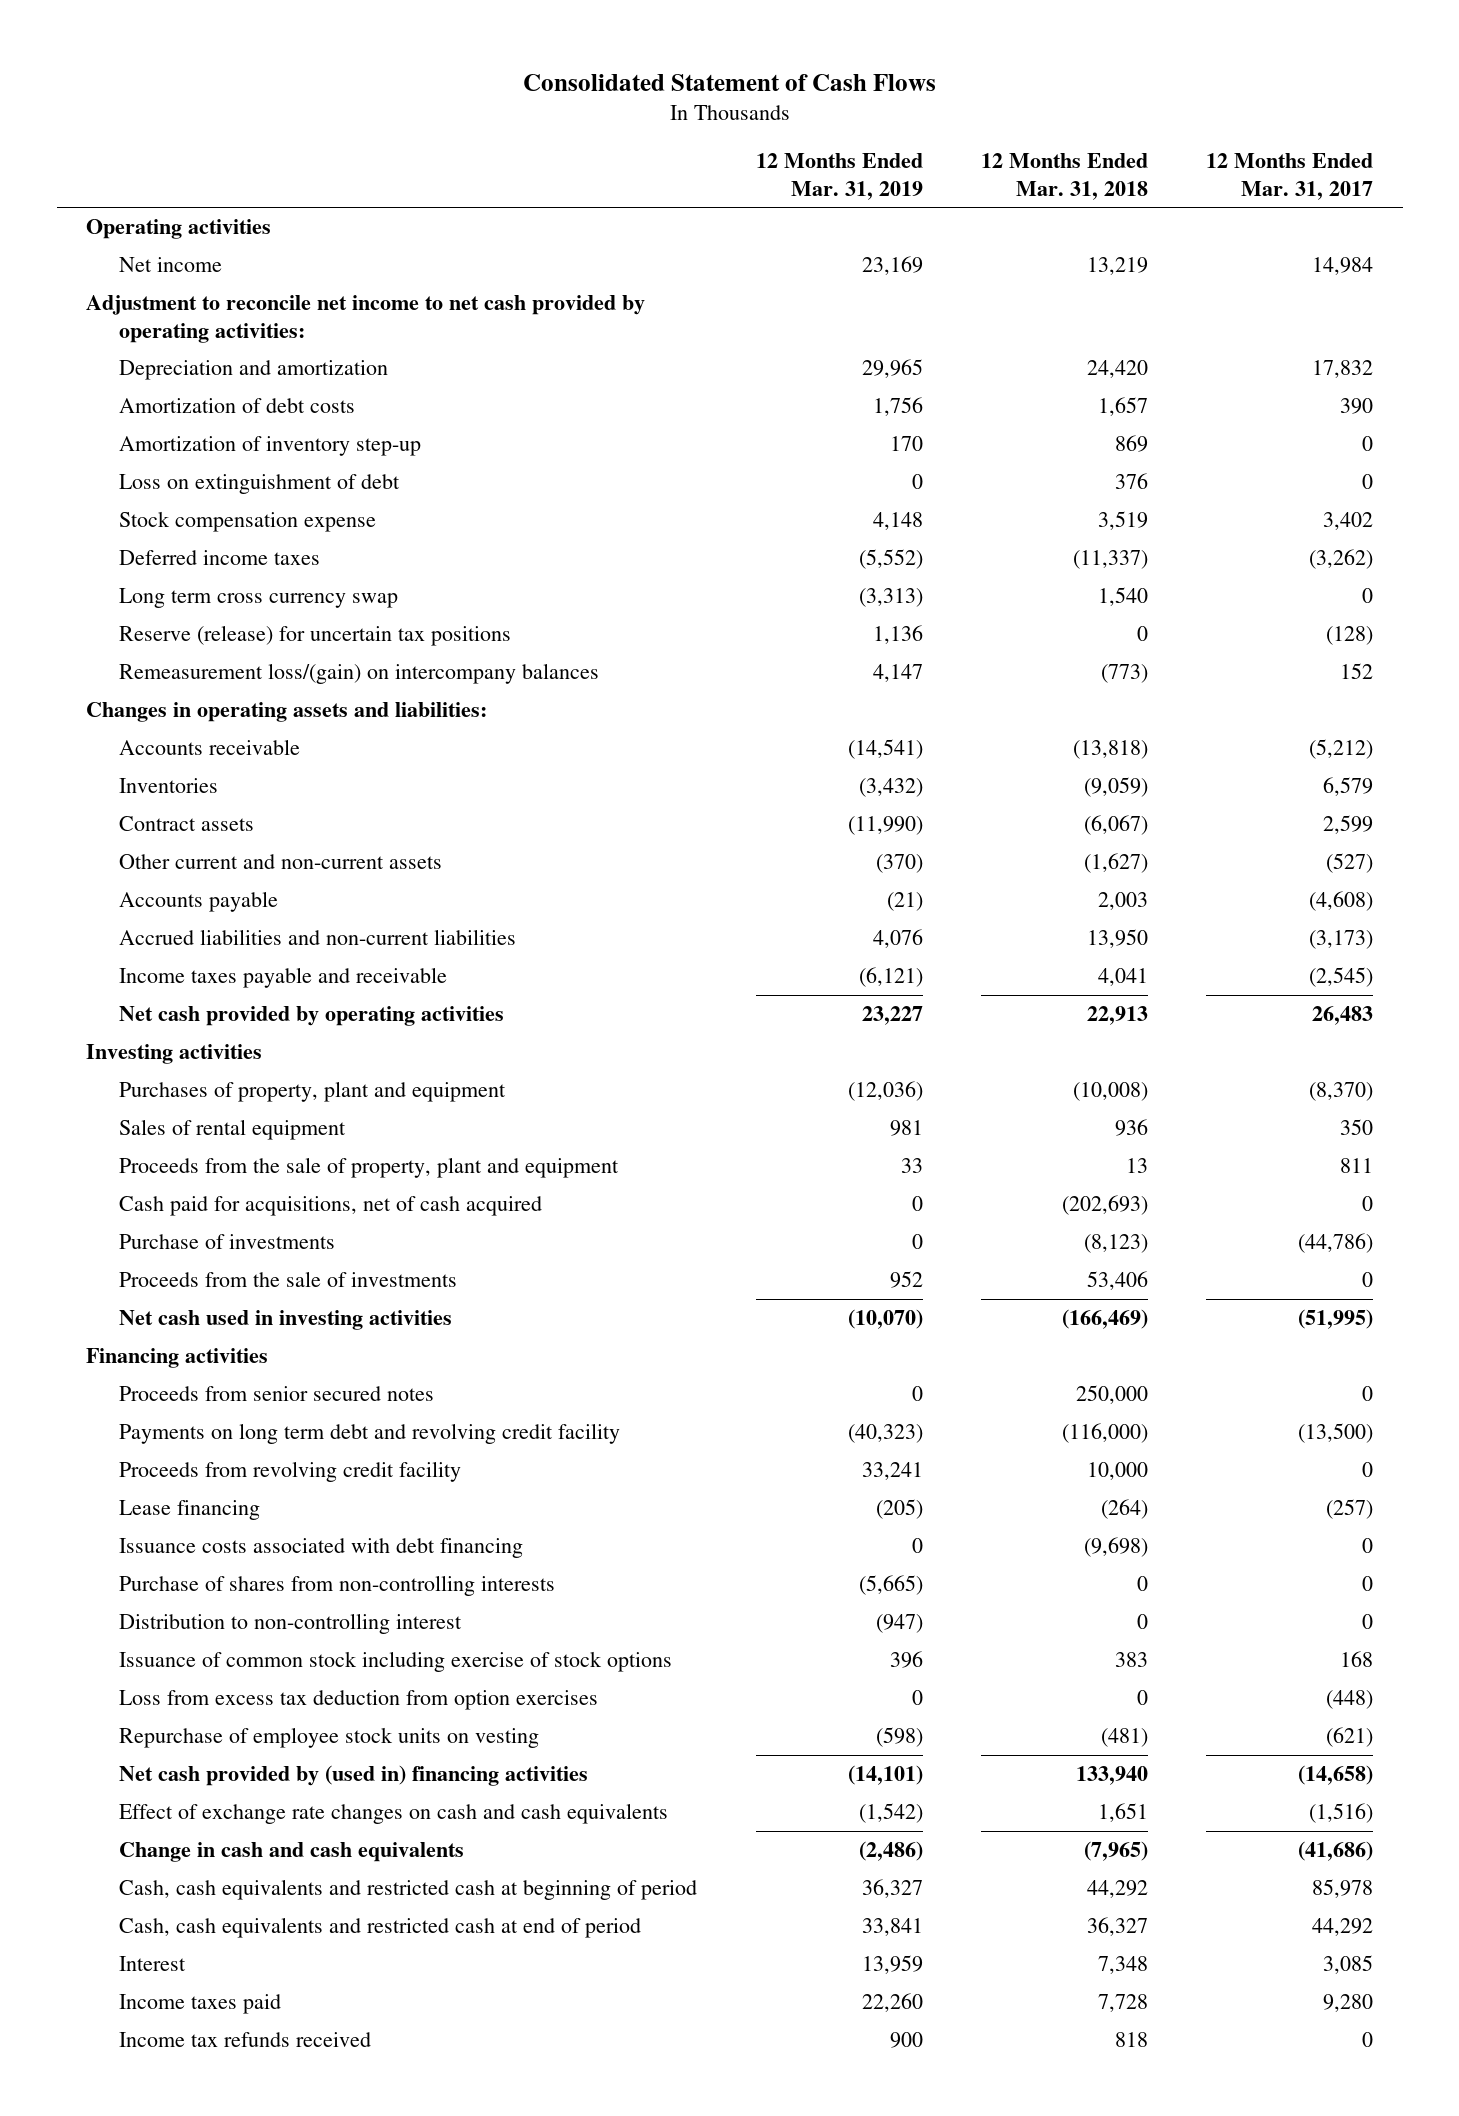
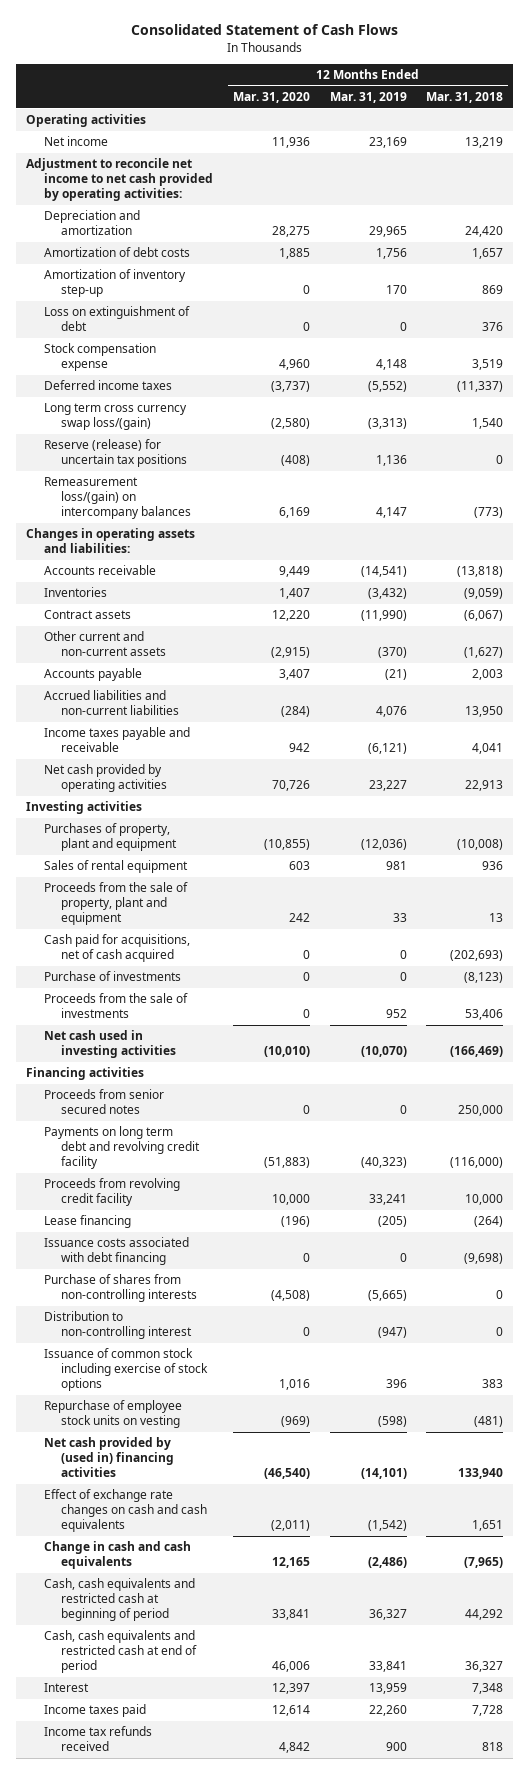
[1206,153,1374,200] 12 Months Ended Mar. 31, 2017 -> none
none -> [232,92,310,104] Mar. 31, 2020
[119,588,399,609] Long term cross currency swap -> [43,403,187,431] Long term cross currency swap loss/(gain)
[119,1690,599,1711] Loss from excess tax deduction from option exercises -> none

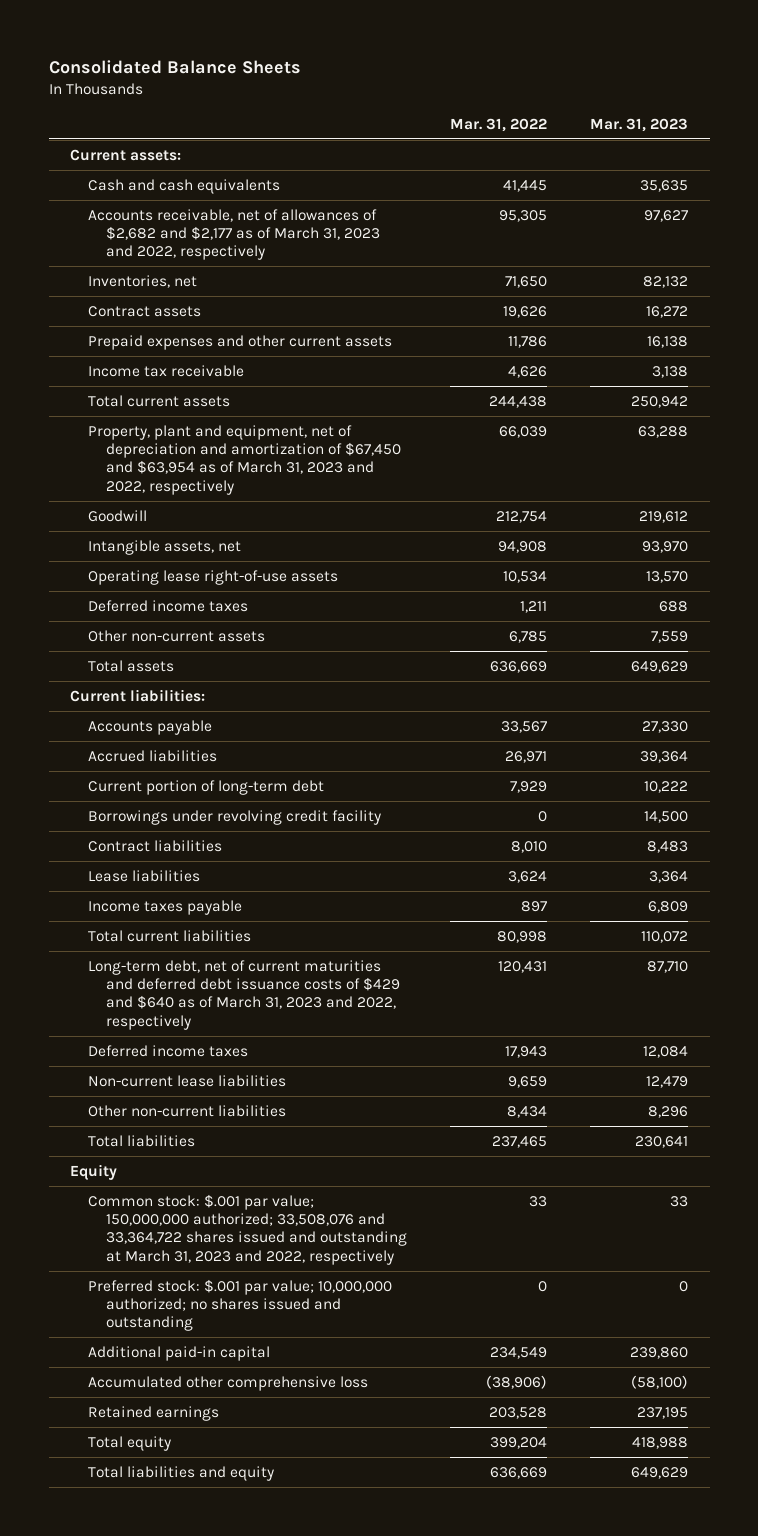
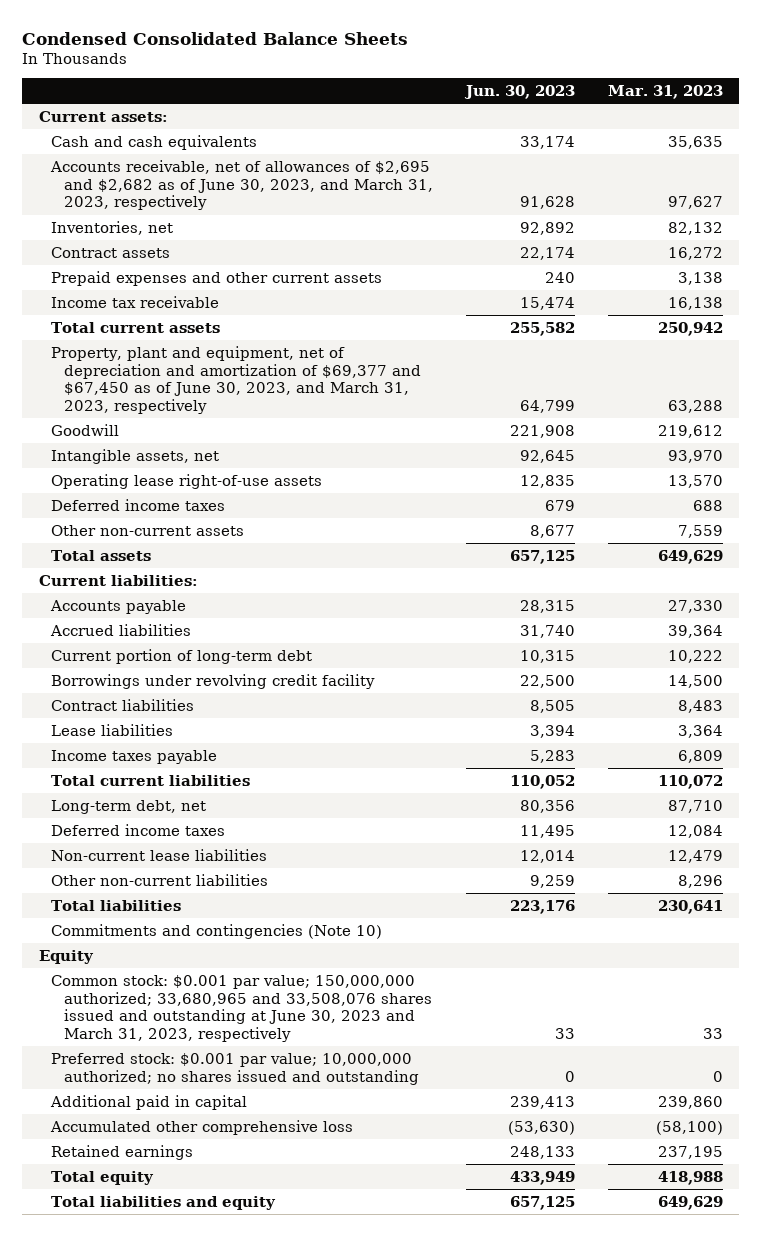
[48,59,301,74] Consolidated Balance Sheets -> [22,31,409,45] Condensed Consolidated Balance Sheets
[450,117,548,132] Mar. 31, 2022 -> none
none -> [463,85,575,100] Jun. 30, 2023
[88,208,380,261] Accounts receivable, net of allowances of $2,682 and $2,177 as of March 31, 2023 and 2022, respectively -> [50,159,433,211] Accounts receivable, net of allowances of $2,695 and $2,682 as of June 30, 2023, and March 31, 2023, respectively
[647,335,689,348] 16,138 -> [677,271,723,285] 3,138
[652,365,689,378] 3,138 -> [667,296,723,310] 16,138
[88,424,401,495] Property, plant and equipment, net of depreciation and amortization of $67,450 and $63,954 as of March 31, 2023 and 2022, respectively -> [51,345,421,415] Property, plant and equipment, net of depreciation and amortization of $69,377 and $67,450 as of June 30, 2023, and March 31, 2023, respectively
[88,959,400,1030] Long-term debt, net of current maturities and deferred debt issuance costs of $429 and $640 as of March 31, 2023 and 2022, respectively -> [51,799,207,814] Long-term debt, net
none -> [51,923,383,939] Commitments and contingencies (Note 10)
[88,1193,407,1265] Common stock: $.001 par value; 150,000,000 authorized; 33,508,076 and 33,364,722 shares issued and outstanding at March 31, 2023 and 2022, respectively -> [51,974,432,1043] Common stock: $0.001 par value; 150,000,000 authorized; 33,680,965 and 33,508,076 shares issued and outstanding at June 30, 2023 and March 31, 2023, respectively
[88,1278,393,1332] Preferred stock: $.001 par value; 10,000,000 authorized; no shares issued and outstanding -> [51,1052,419,1085] Preferred stock: $0.001 par value; 10,000,000 authorized; no shares issued and outstanding
[88,1345,271,1361] Additional paid-in capital -> [50,1094,248,1110] Additional paid in capital

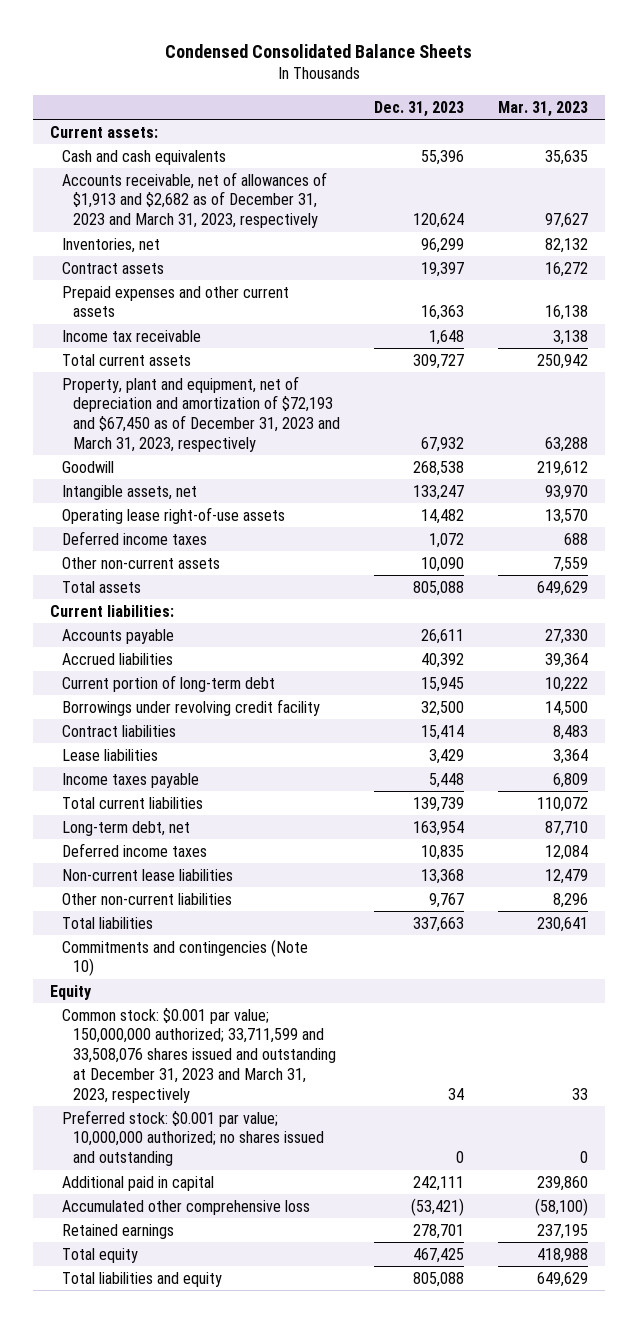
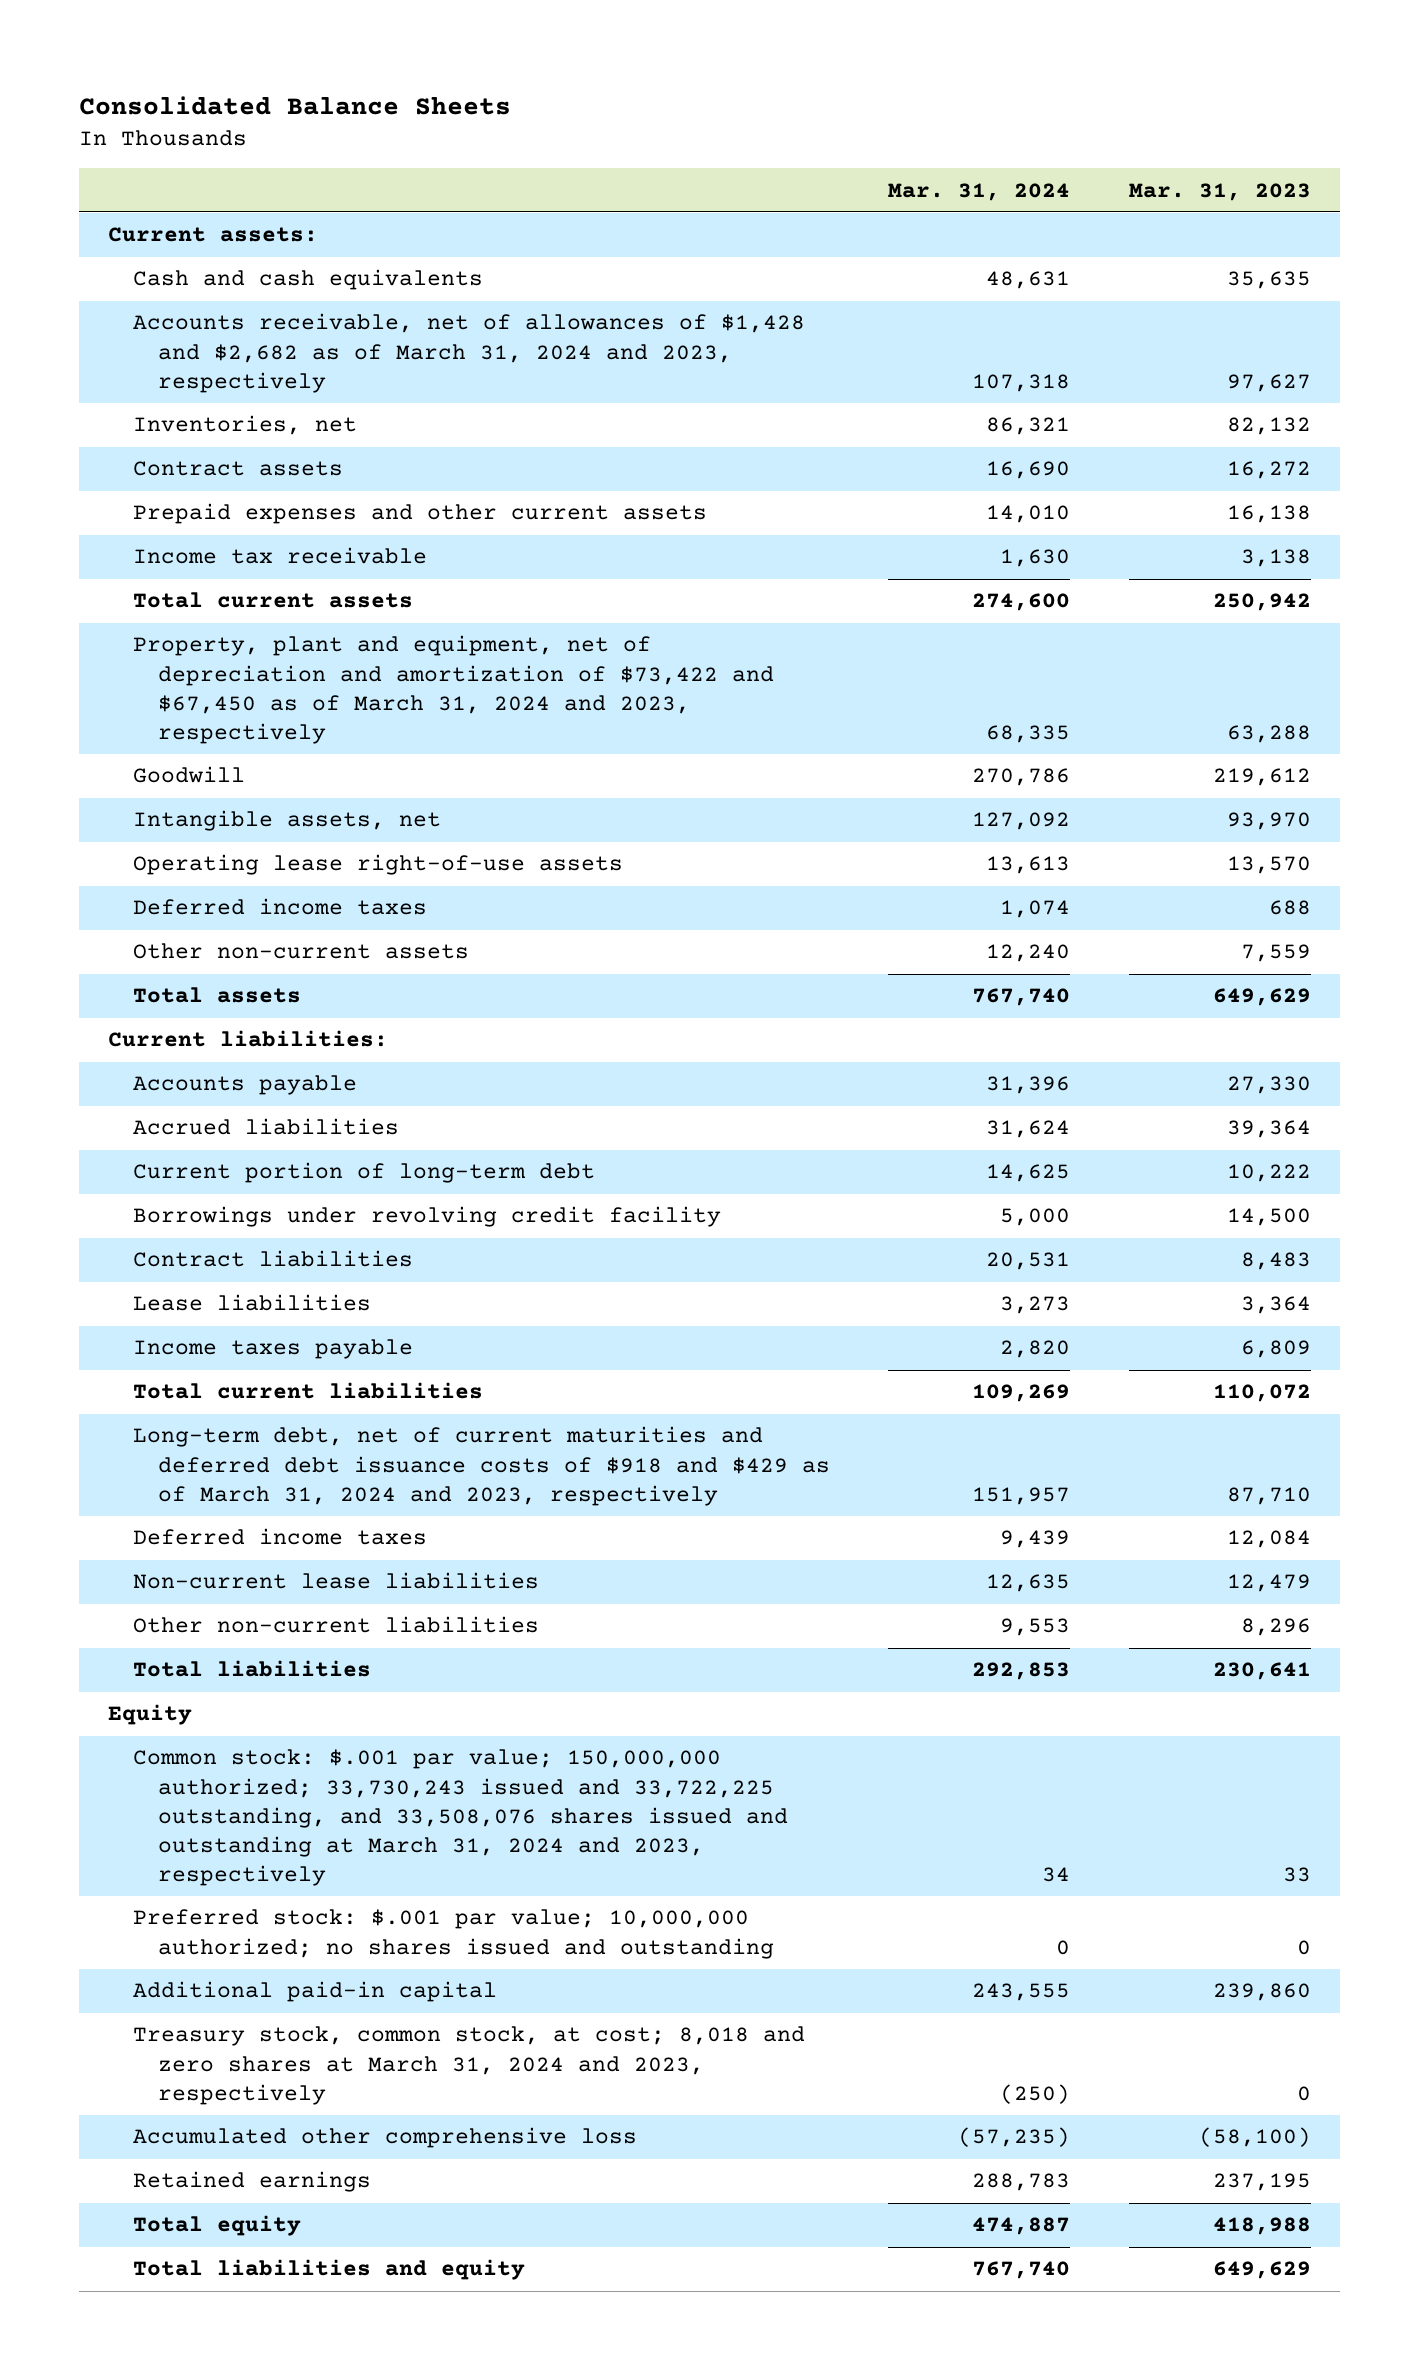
[165,44,473,59] Condensed Consolidated Balance Sheets -> [78,96,511,116] Consolidated Balance Sheets
[373,100,464,117] Dec. 31, 2023 -> none
none -> [888,182,1071,201] Mar. 31, 2024
[61,171,327,229] Accounts receivable, net of allowances of $1,913 and $2,682 as of December 31, 2023 and March 31, 2023, respectively -> [133,313,806,393] Accounts receivable, net of allowances of $1,428 and $2,682 as of March 31, 2024 and 2023, respectively
[61,375,340,453] Property, plant and equipment, net of depreciation and amortization of $72,193 and $67,450 as of December 31, 2023 and March 31, 2023, respectively -> [133,635,775,744] Property, plant and equipment, net of depreciation and amortization of $73,422 and $67,450 as of March 31, 2024 and 2023, respectively
[61,820,190,836] Long-term debt, net -> [133,1426,831,1506] Long-term debt, net of current maturities and deferred debt issuance costs of $918 and $429 as of March 31, 2024 and 2023, respectively
[61,938,308,977] Commitments and contingencies (Note 10) -> none
[61,1007,336,1103] Common stock: $0.001 par value; 150,000,000 authorized; 33,711,599 and 33,508,076 shares issued and outstanding at December 31, 2023 and March 31, 2023, respectively -> [133,1749,789,1886] Common stock: $.001 par value; 150,000,000 authorized; 33,730,243 issued and 33,722,225 outstanding, and 33,508,076 shares issued and outstanding at March 31, 2024 and 2023, respectively
[61,1109,324,1167] Preferred stock: $0.001 par value; 10,000,000 authorized; no shares issued and outstanding -> [133,1909,775,1959] Preferred stock: $.001 par value; 10,000,000 authorized; no shares issued and outstanding
[61,1175,214,1191] Additional paid in capital -> [133,1981,498,2003] Additional paid-in capital
none -> [133,2026,806,2105] Treasury stock, common stock, at cost; 8,018 and zero shares at March 31, 2024 and 2023, respectively

